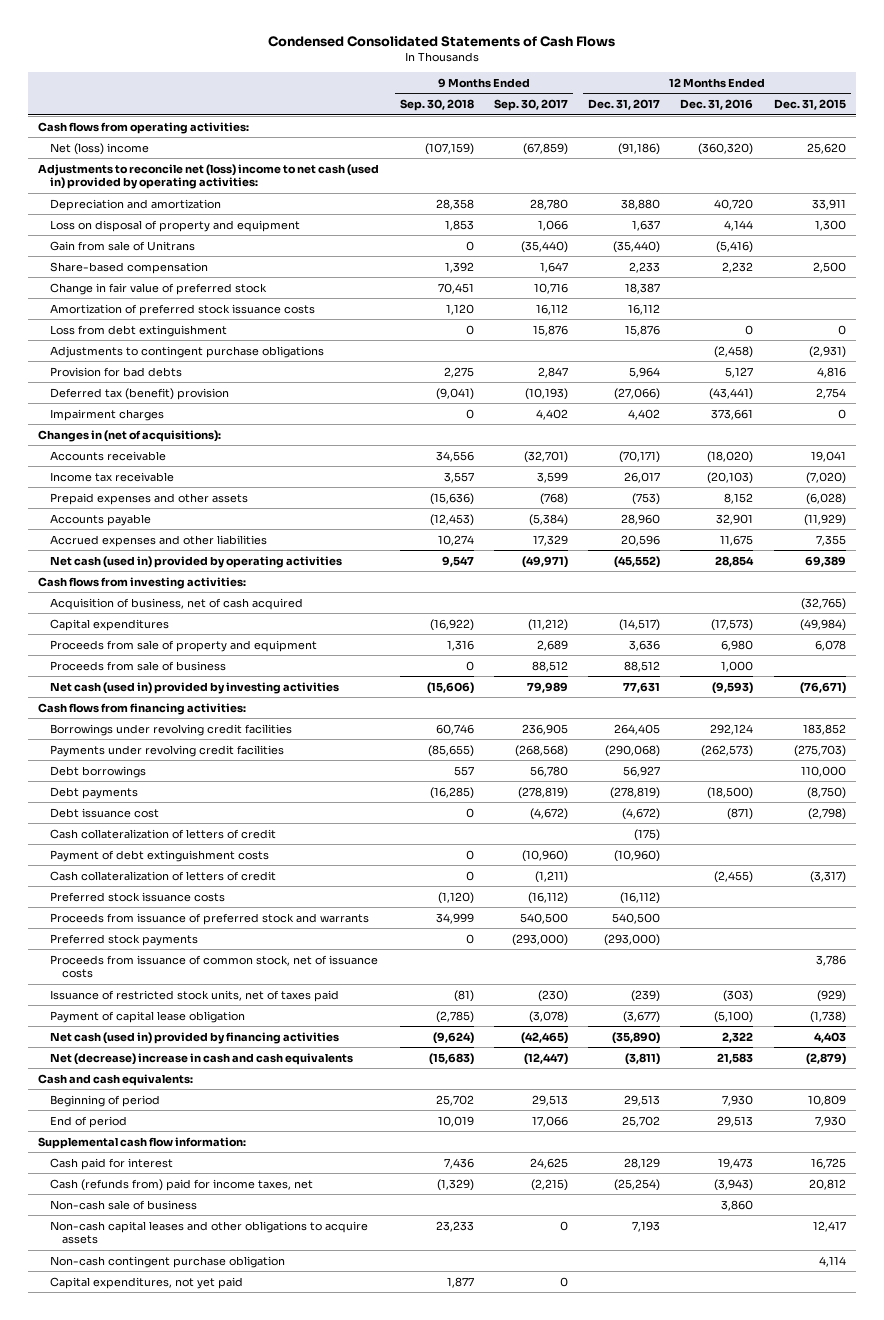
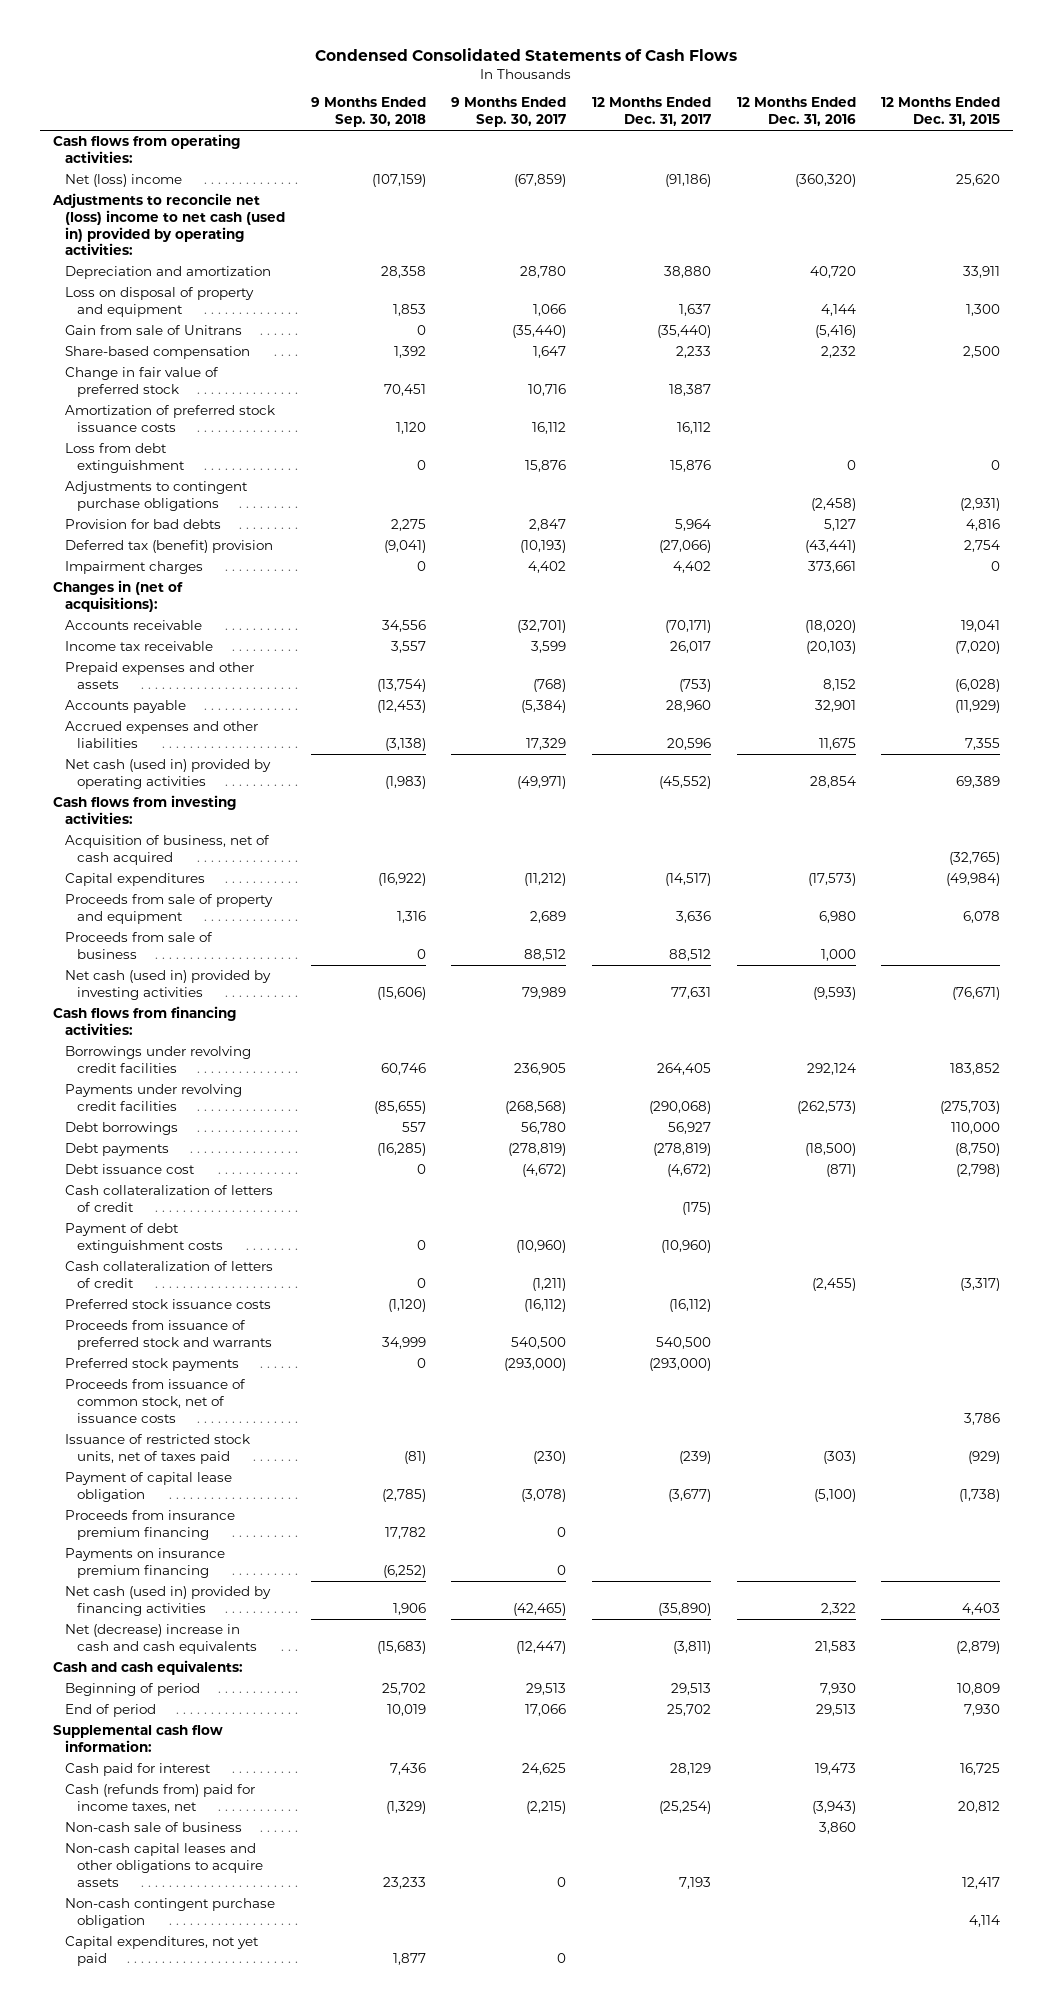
[429,492,474,505] (15,636) -> [376,679,426,693] (13,754)
[437,534,474,546] 10,274 -> [384,738,426,752] (3,138)
[441,555,474,567] 9,547 -> [384,776,426,790] (1,983)
none -> [65,1510,236,1541] Proceeds from insurance premium financing
none -> [65,1548,226,1579] Payments on insurance premium financing
[432,1031,474,1044] (9,624) -> [392,1603,426,1616] 1,906

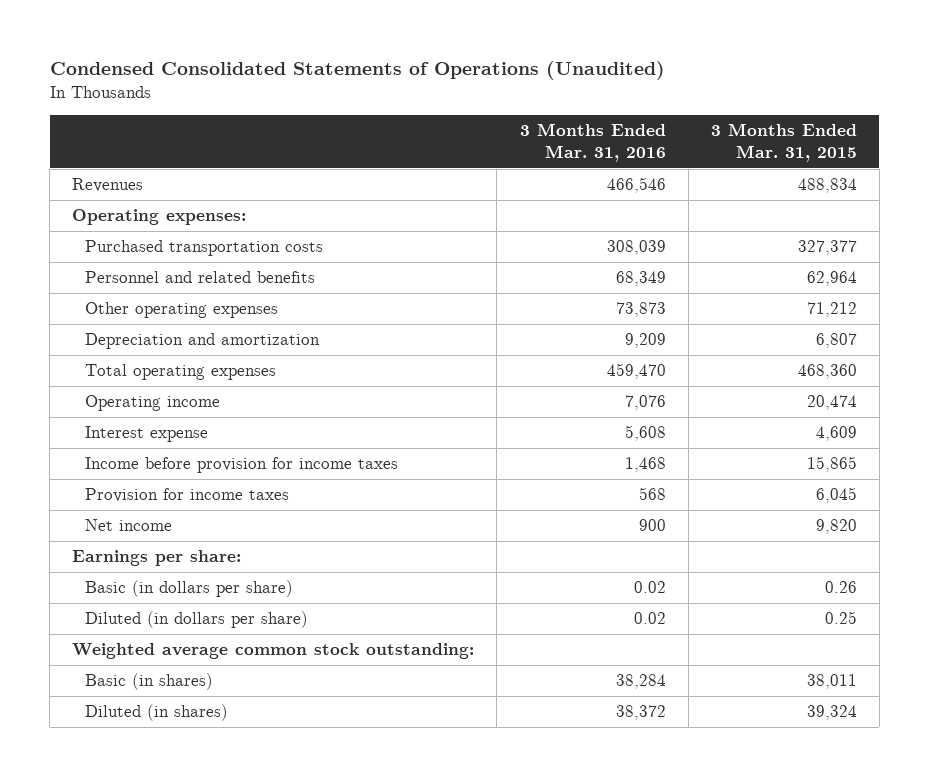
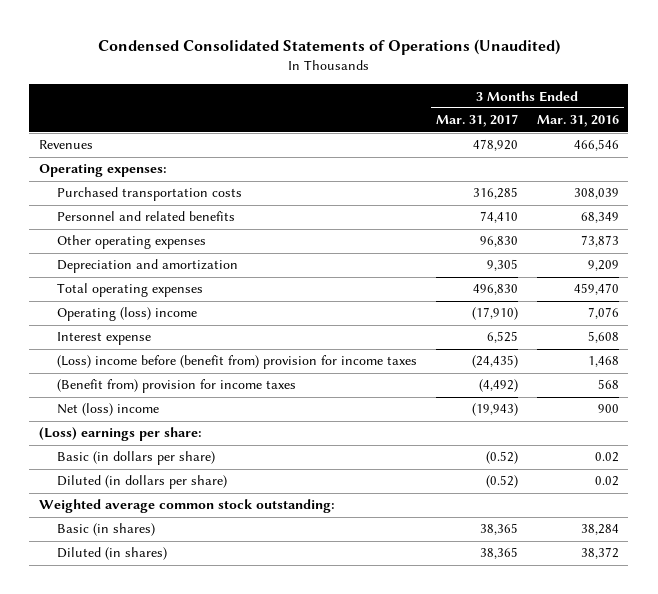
[710,123,857,162] 3 Months Ended Mar. 31, 2015 -> none
none -> [435,114,518,128] Mar. 31, 2017
[85,395,221,412] Operating income -> [56,307,197,322] Operating (loss) income
[85,457,399,474] Income before provision for income taxes -> [56,355,417,370] (Loss) income before (benefit from) provision for income taxes
[85,488,290,503] Provision for income taxes -> [56,379,296,394] (Benefit from) provision for income taxes
[85,519,173,532] Net income -> [56,403,159,417] Net (loss) income
[72,550,242,567] Earnings per share: -> [38,427,202,442] (Loss) earnings per share:

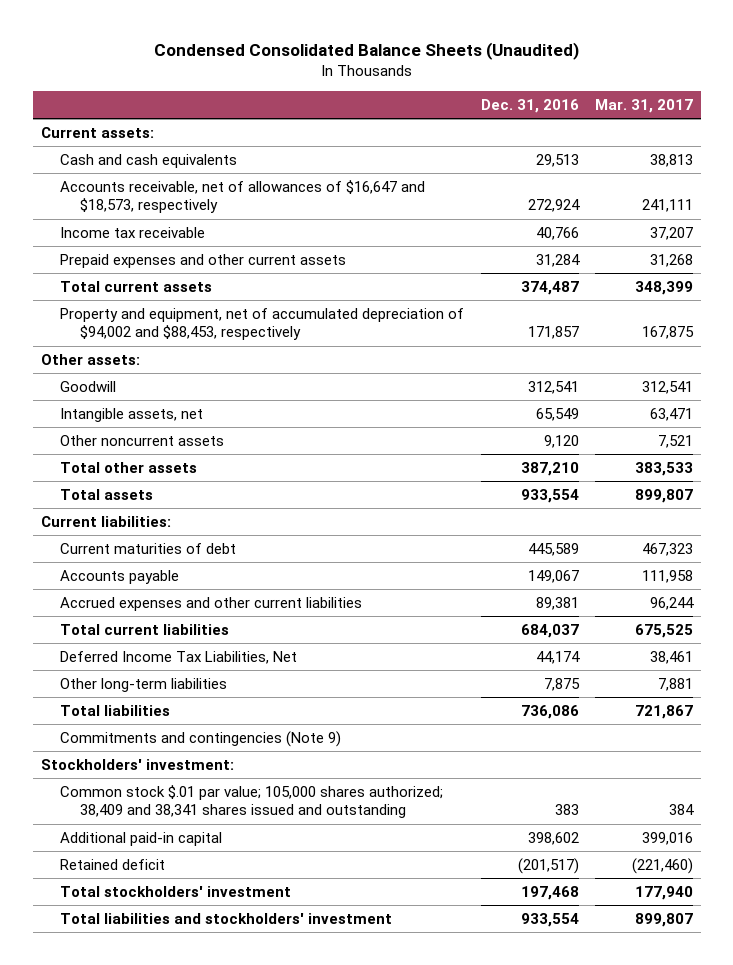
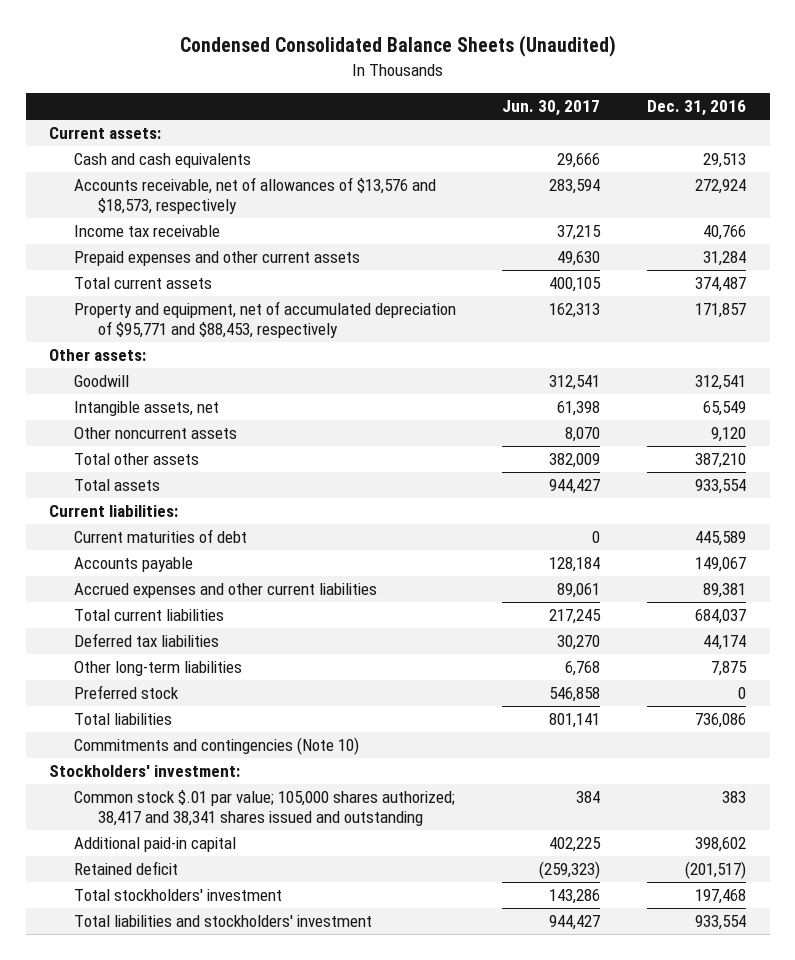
[594,98,693,113] Mar. 31, 2017 -> none
none -> [502,99,601,116] Jun. 30, 2017
[60,179,426,214] Accounts receivable, net of allowances of $16,647 and $18,573, respectively -> [73,177,436,215] Accounts receivable, net of allowances of $13,576 and $18,573, respectively
[60,307,465,341] Property and equipment, net of accumulated depreciation of $94,002 and $88,453, respectively -> [73,301,456,339] Property and equipment, net of accumulated depreciation of $95,771 and $88,453, respectively
[60,650,298,664] Deferred Income Tax Liabilities, Net -> [73,633,219,648] Deferred tax liabilities
none -> [73,685,179,700] Preferred stock
[60,730,342,747] Commitments and contingencies (Note 9) -> [73,737,359,756] Commitments and contingencies (Note 10)
[60,784,444,819] Common stock $.01 par value; 105,000 shares authorized; 38,409 and 38,341 shares issued and outstanding -> [73,790,455,827] Common stock $.01 par value; 105,000 shares authorized; 38,417 and 38,341 shares issued and outstanding

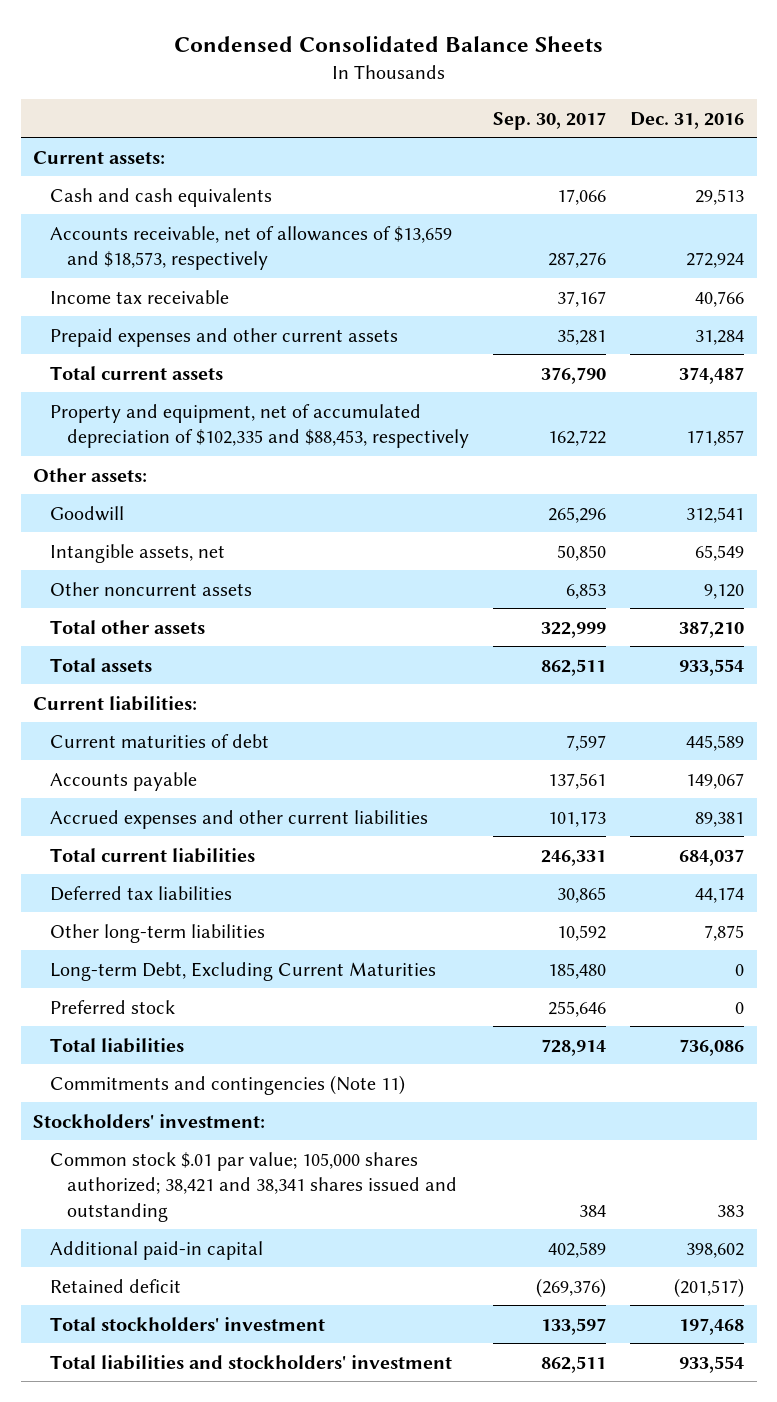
[179,35,616,58] Condensed Consolidated Balance Sheets (Unaudited) -> [173,35,603,52] Condensed Consolidated Balance Sheets
[502,99,601,116] Jun. 30, 2017 -> none
none -> [493,111,607,130] Sep. 30, 2017
[73,177,436,215] Accounts receivable, net of allowances of $13,576 and $18,573, respectively -> [50,225,453,271] Accounts receivable, net of allowances of $13,659 and $18,573, respectively
[73,301,456,339] Property and equipment, net of accumulated depreciation of $95,771 and $88,453, respectively -> [50,403,470,449] Property and equipment, net of accumulated depreciation of $102,335 and $88,453, respectively
none -> [50,961,437,981] Long-term Debt, Excluding Current Maturities
[73,737,359,756] Commitments and contingencies (Note 10) -> [50,1074,406,1095] Commitments and contingencies (Note 11)
[73,790,455,827] Common stock $.01 par value; 105,000 shares authorized; 38,417 and 38,341 shares issued and outstanding -> [50,1151,458,1222] Common stock $.01 par value; 105,000 shares authorized; 38,421 and 38,341 shares issued and outstanding

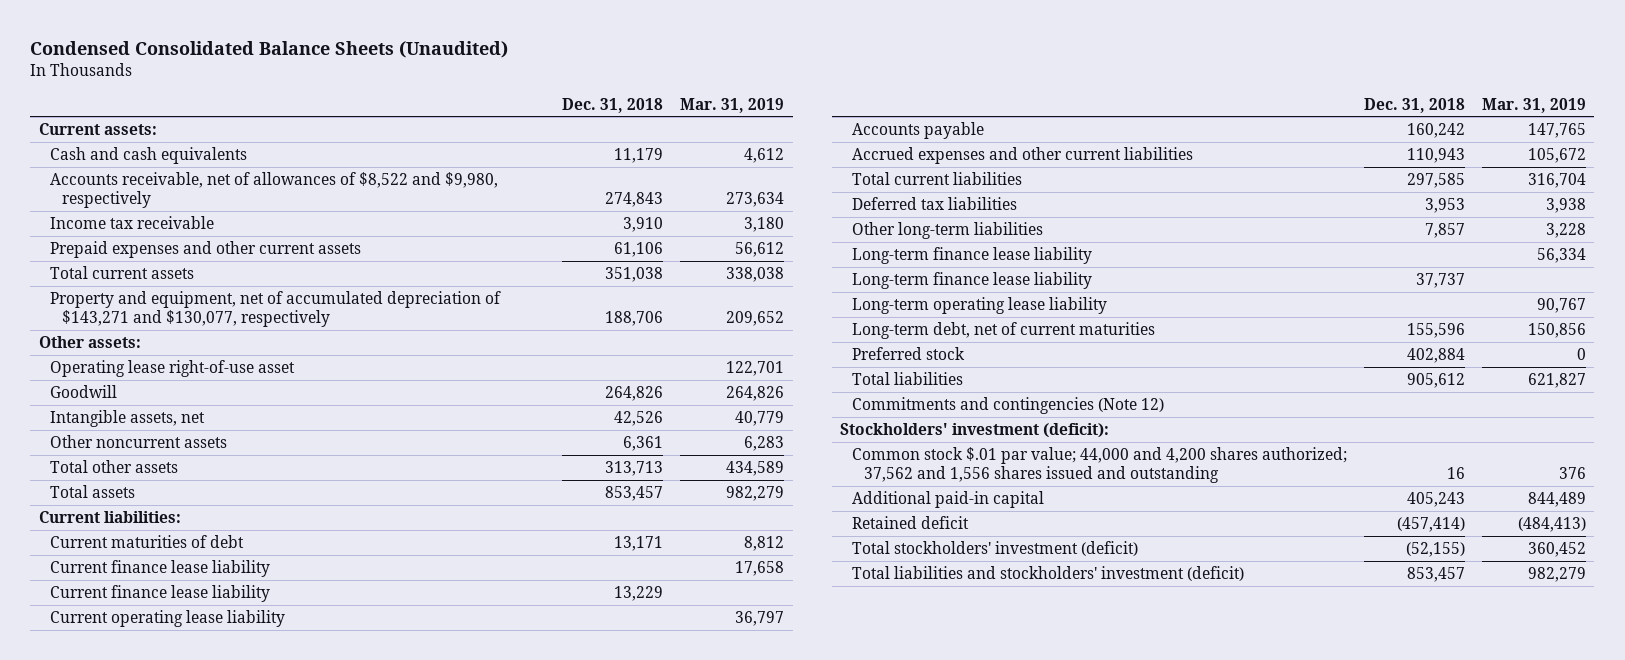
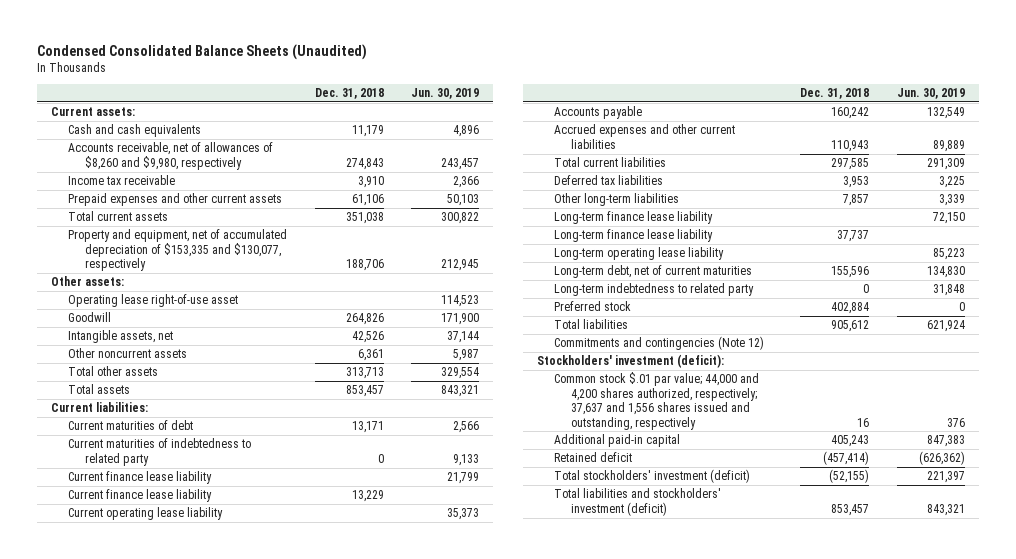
[680,97,785,113] Mar. 31, 2019 -> none
none -> [411,88,480,100] Jun. 30, 2019
[50,172,499,208] Accounts receivable, net of allowances of $8,522 and $9,980, respectively -> [68,142,274,170] Accounts receivable, net of allowances of $8,260 and $9,980, respectively
[50,291,502,327] Property and equipment, net of accumulated depreciation of $143,271 and $130,077, respectively -> [68,229,288,272] Property and equipment, net of accumulated depreciation of $153,335 and $130,077, respectively
none -> [68,438,252,466] Current maturities of indebtedness to related party
none -> [553,283,754,297] Long-term indebtedness to related party
[852,447,1348,483] Common stock $.01 par value; 44,000 and 4,200 shares authorized; 37,562 and 1,556 shares issued and outstanding -> [553,372,759,430] Common stock $.01 par value; 44,000 and 4,200 shares authorized, respectively; 37,637 and 1,556 shares issued and outstanding, respectively

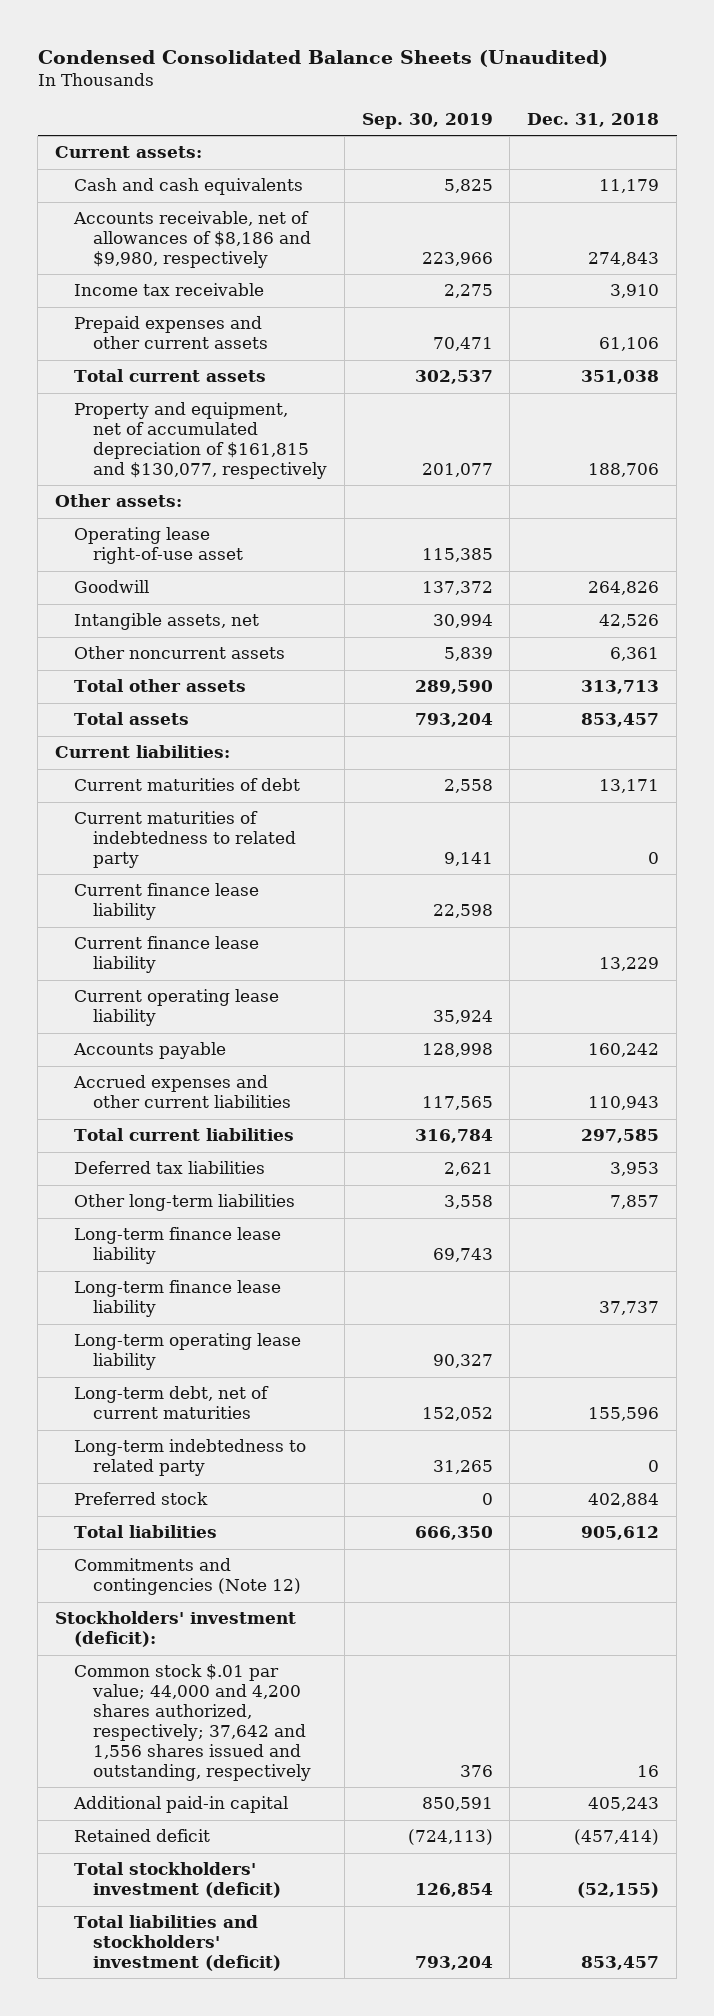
[411,88,480,100] Jun. 30, 2019 -> none
none -> [361,113,493,130] Sep. 30, 2019
[68,142,274,170] Accounts receivable, net of allowances of $8,260 and $9,980, respectively -> [73,211,311,269] Accounts receivable, net of allowances of $8,186 and $9,980, respectively
[68,229,288,272] Property and equipment, net of accumulated depreciation of $153,335 and $130,077, respectively -> [74,402,327,480] Property and equipment, net of accumulated depreciation of $161,815 and $130,077, respectively
[553,372,759,430] Common stock $.01 par value; 44,000 and 4,200 shares authorized, respectively; 37,637 and 1,556 shares issued and outstanding, respectively -> [74,1664,311,1782] Common stock $.01 par value; 44,000 and 4,200 shares authorized, respectively; 37,642 and 1,556 shares issued and outstanding, respectively

